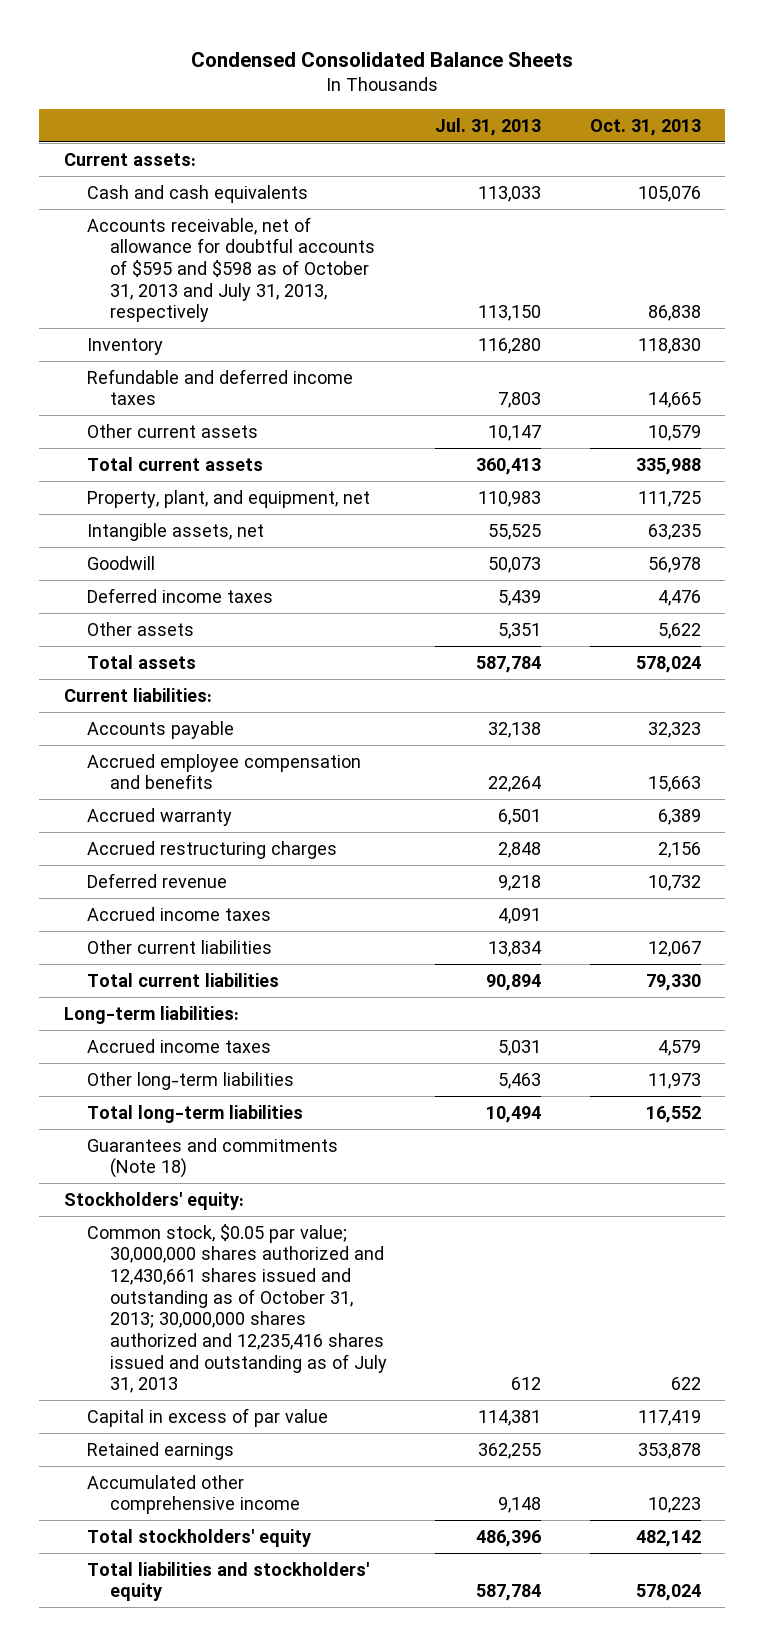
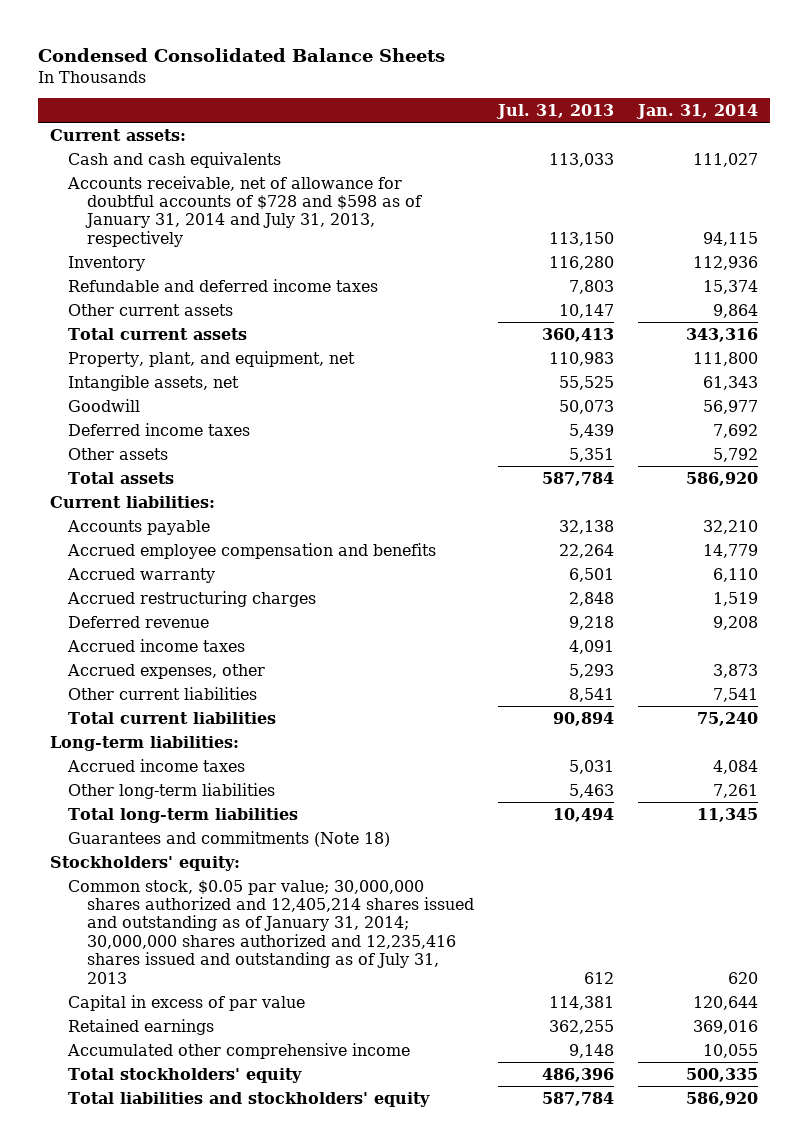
[589,118,701,136] Oct. 31, 2013 -> none
none -> [636,103,759,119] Jan. 31, 2014
[86,216,375,323] Accounts receivable, net of allowance for doubtful accounts of $595 and $598 as of October 31, 2013 and July 31, 2013, respectively -> [67,175,423,247] Accounts receivable, net of allowance for doubtful accounts of $728 and $598 as of January 31, 2014 and July 31, 2013, respectively
none -> [67,663,266,679] Accrued expenses, other
[488,940,542,957] 13,834 -> [569,687,615,702] 8,541
[86,1223,387,1394] Common stock, $0.05 par value; 30,000,000 shares authorized and 12,430,661 shares issued and outstanding as of October 31, 2013; 30,000,000 shares authorized and 12,235,416 shares issued and outstanding as of July 31, 2013 -> [68,879,475,984] Common stock, $0.05 par value; 30,000,000 shares authorized and 12,405,214 shares issued and outstanding as of January 31, 2014; 30,000,000 shares authorized and 12,235,416 shares issued and outstanding as of July 31, 2013

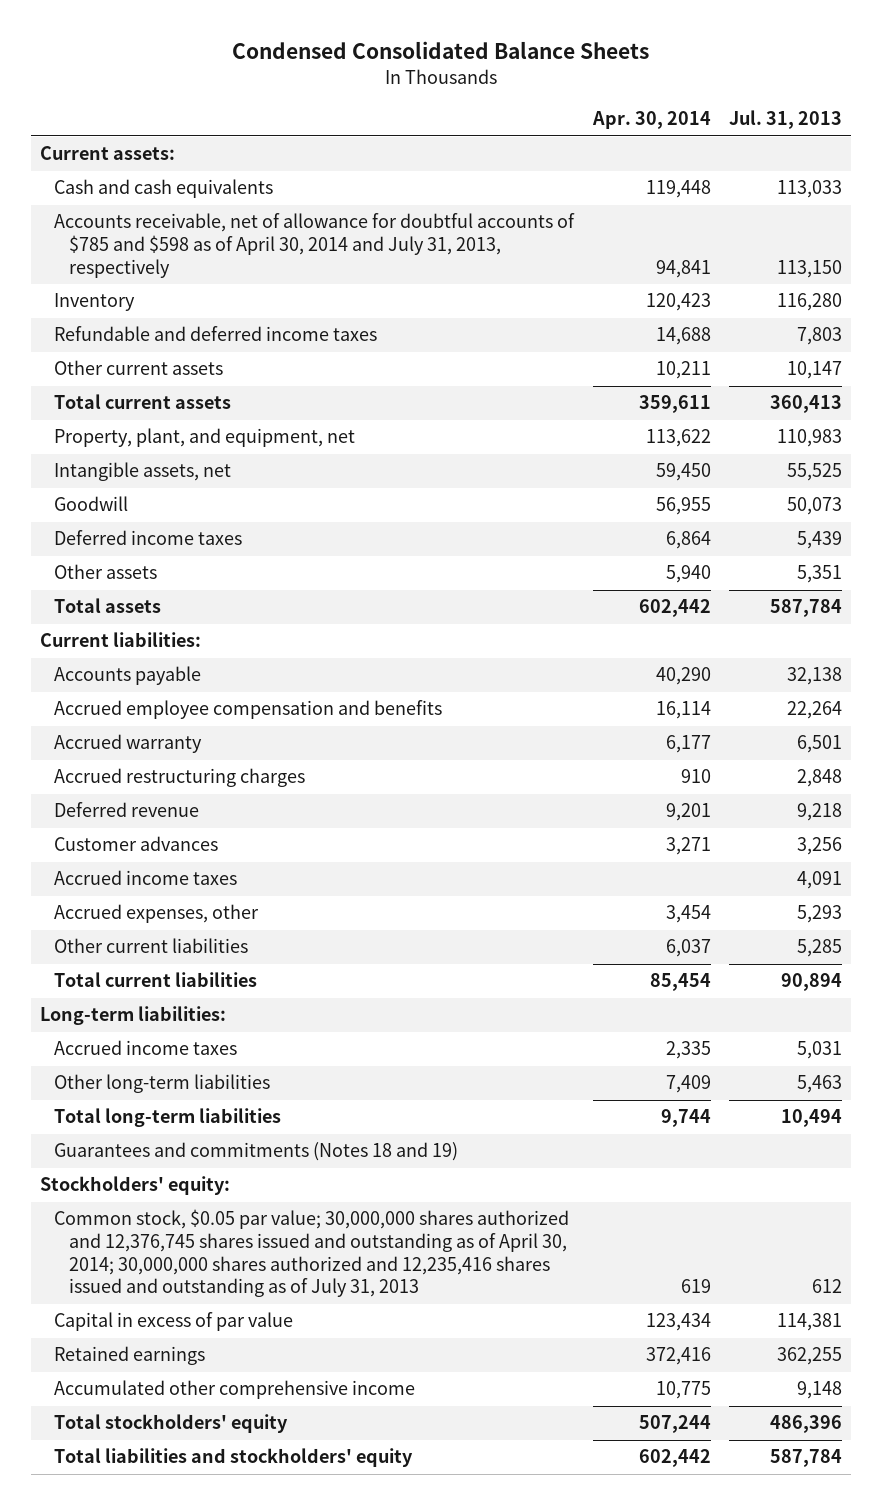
[636,103,759,119] Jan. 31, 2014 -> none
none -> [591,111,711,130] Apr. 30, 2014
[67,175,423,247] Accounts receivable, net of allowance for doubtful accounts of $728 and $598 as of January 31, 2014 and July 31, 2013, respectively -> [54,213,576,278] Accounts receivable, net of allowance for doubtful accounts of $785 and $598 as of April 30, 2014 and July 31, 2013, respectively
none -> [54,836,219,852] Customer advances
[569,687,615,702] 8,541 -> [797,939,843,958] 5,285
[68,830,391,847] Guarantees and commitments (Note 18) -> [54,1142,459,1162] Guarantees and commitments (Notes 18 and 19)
[68,879,475,984] Common stock, $0.05 par value; 30,000,000 shares authorized and 12,405,214 shares issued and outstanding as of January 31, 2014; 30,000,000 shares authorized and 12,235,416 shares issued and outstanding as of July 31, 2013 -> [54,1209,570,1298] Common stock, $0.05 par value; 30,000,000 shares authorized and 12,376,745 shares issued and outstanding as of April 30, 2014; 30,000,000 shares authorized and 12,235,416 shares issued and outstanding as of July 31, 2013

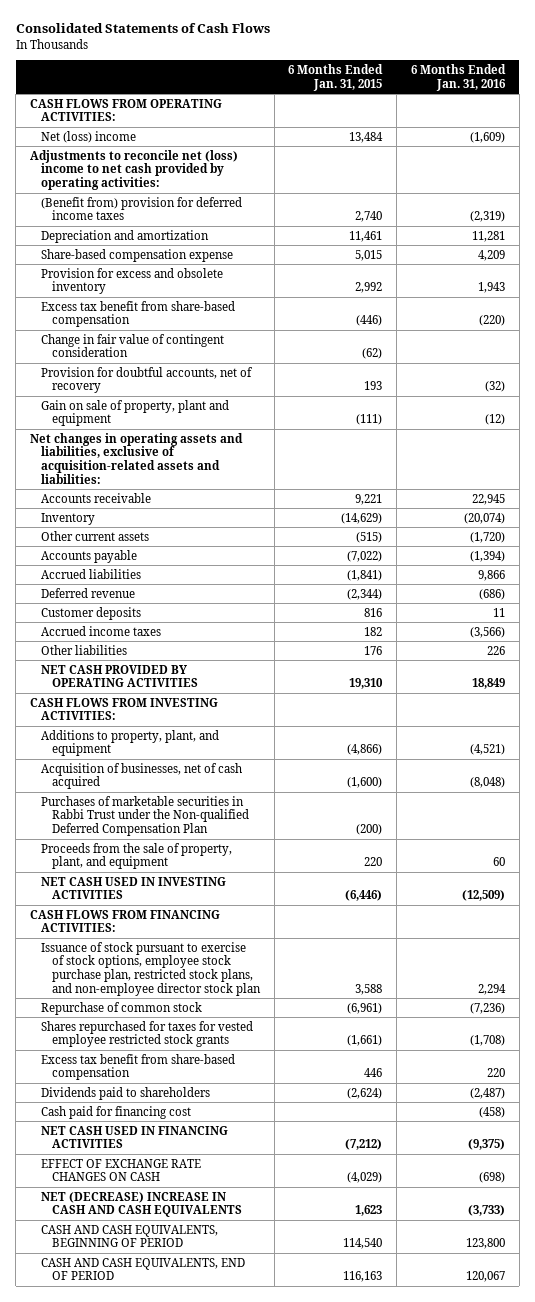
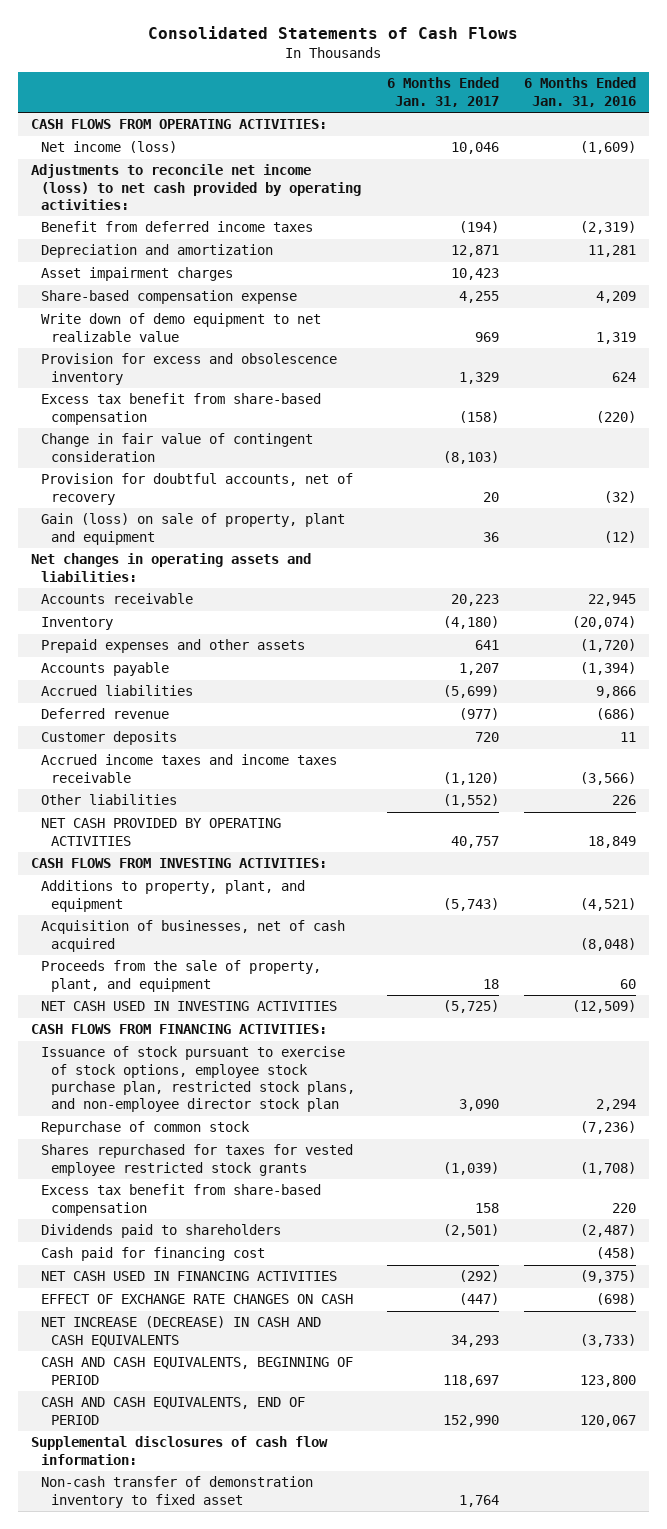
[288,63,384,91] 6 Months Ended Jan. 31, 2015 -> none
none -> [386,77,499,107] 6 Months Ended Jan. 31, 2017
[40,130,136,143] Net (loss) income -> [40,141,177,154] Net income (loss)
[29,149,238,191] Adjustments to reconcile net (loss) income to net cash provided by operating activities: -> [30,164,361,211] Adjustments to reconcile net income (loss) to net cash provided by operating activities:
[40,196,242,221] (Benefit from) provision for deferred income taxes -> [40,221,313,233] Benefit from deferred income taxes
none -> [40,267,233,282] Asset impairment charges
none -> [40,313,321,342] Write down of demo equipment to net realizable value
[40,267,223,295] Provision for excess and obsolete inventory -> [40,353,337,385] Provision for excess and obsolescence inventory
[477,282,505,294] 1,943 -> [612,371,637,382] 624
[40,399,229,427] Gain on sale of property, plant and equipment -> [40,513,345,545] Gain (loss) on sale of property, plant and equipment
[29,432,243,485] Net changes in operating assets and liabilities, exclusive of acquisition-related assets and liabilities: -> [30,553,311,582] Net changes in operating assets and liabilities:
[40,530,149,541] Other current assets -> [40,639,305,654] Prepaid expenses and other assets
[40,625,161,636] Accrued income taxes -> [40,754,337,783] Accrued income taxes and income taxes receivable
[40,795,250,837] Purchases of marketable securities in Rabbi Trust under the Non-qualified Deferred Compensation Plan -> none
[40,1191,243,1218] NET (DECREASE) INCREASE IN CASH AND CASH EQUIVALENTS -> [40,1316,321,1347] NET INCREASE (DECREASE) IN CASH AND CASH EQUIVALENTS
none -> [30,1436,328,1465] Supplemental disclosures of cash flow information:
none -> [40,1476,313,1508] Non-cash transfer of demonstration inventory to fixed asset

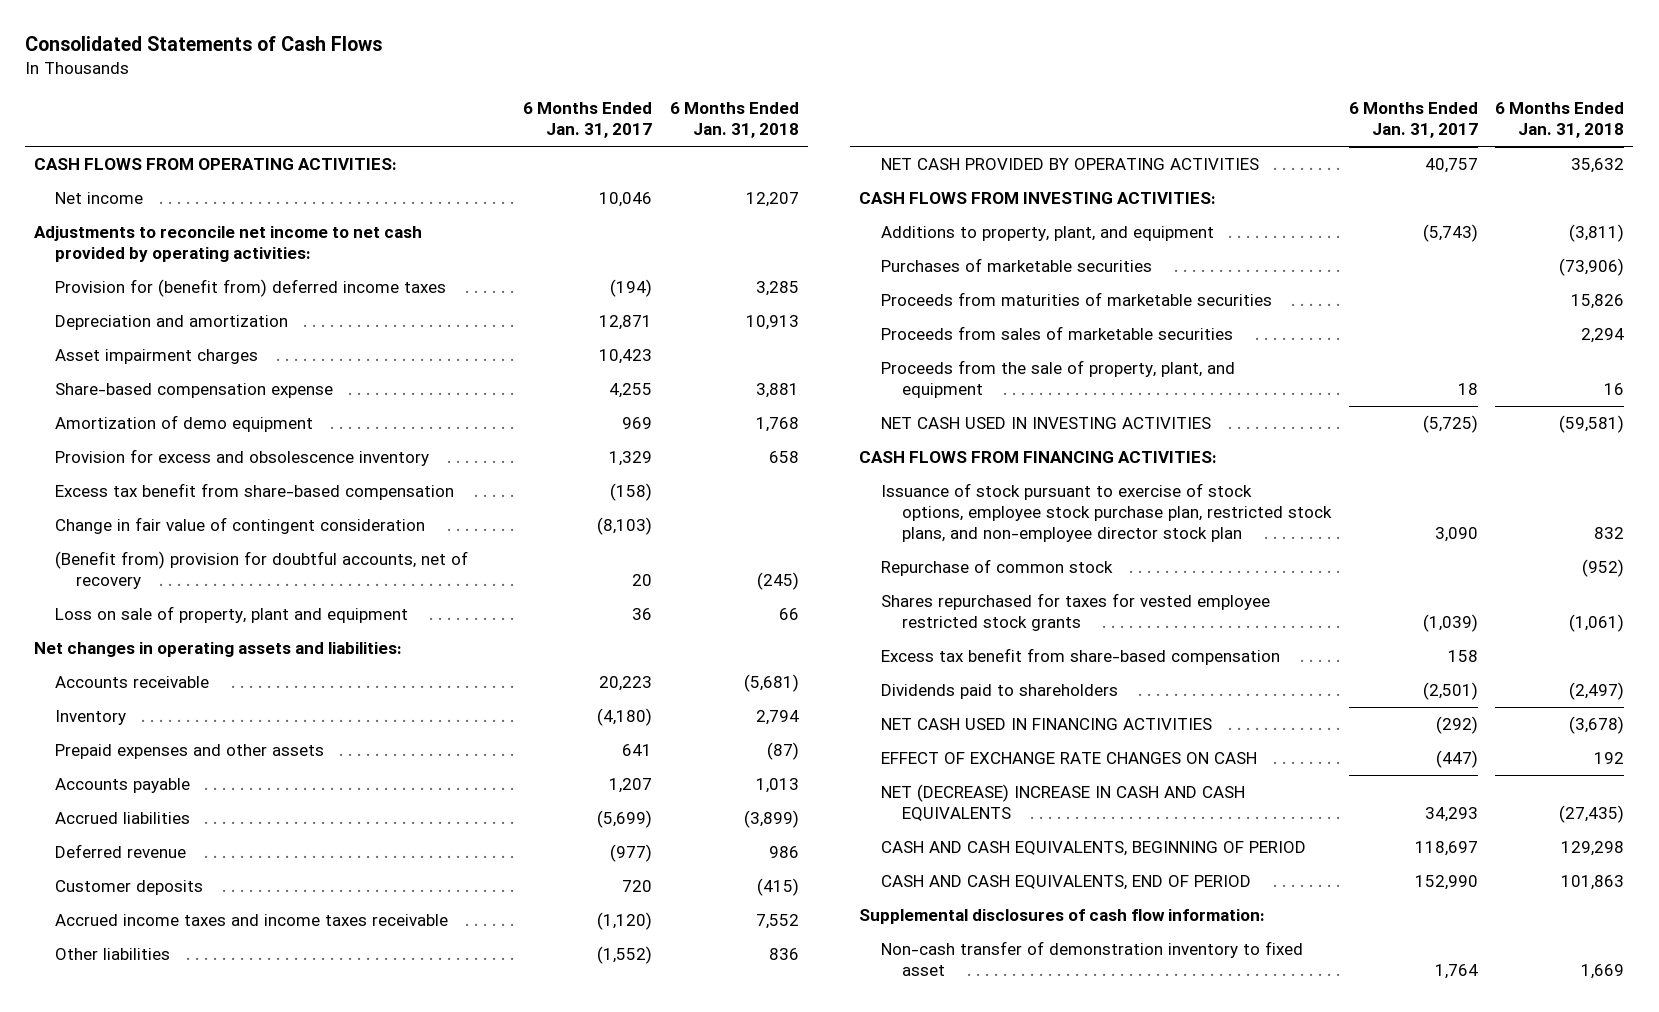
[524,77,637,107] 6 Months Ended Jan. 31, 2016 -> none
none -> [670,102,800,139] 6 Months Ended Jan. 31, 2018
[40,141,177,154] Net income (loss) -> [55,192,144,205] Net income
[30,164,361,211] Adjustments to reconcile net income (loss) to net cash provided by operating activities: -> [34,226,423,262] Adjustments to reconcile net income to net cash provided by operating activities:
[40,221,313,233] Benefit from deferred income taxes -> [55,279,447,298] Provision for (benefit from) deferred income taxes
[40,313,321,342] Write down of demo equipment to net realizable value -> [55,415,314,433] Amortization of demo equipment
[40,473,353,505] Provision for doubtful accounts, net of recovery -> [55,551,469,589] (Benefit from) provision for doubtful accounts, net of recovery
[40,513,345,545] Gain (loss) on sale of property, plant and equipment -> [55,606,409,624] Loss on sale of property, plant and equipment
[40,920,345,952] Acquisition of businesses, net of cash acquired -> none
none -> [880,258,1152,273] Purchases of marketable securities
none -> [880,292,1272,307] Proceeds from maturities of marketable securities
none -> [880,326,1233,341] Proceeds from sales of marketable securities
[40,1247,265,1262] Cash paid for financing cost -> none
[40,1316,321,1347] NET INCREASE (DECREASE) IN CASH AND CASH EQUIVALENTS -> [880,784,1245,821] NET (DECREASE) INCREASE IN CASH AND CASH EQUIVALENTS

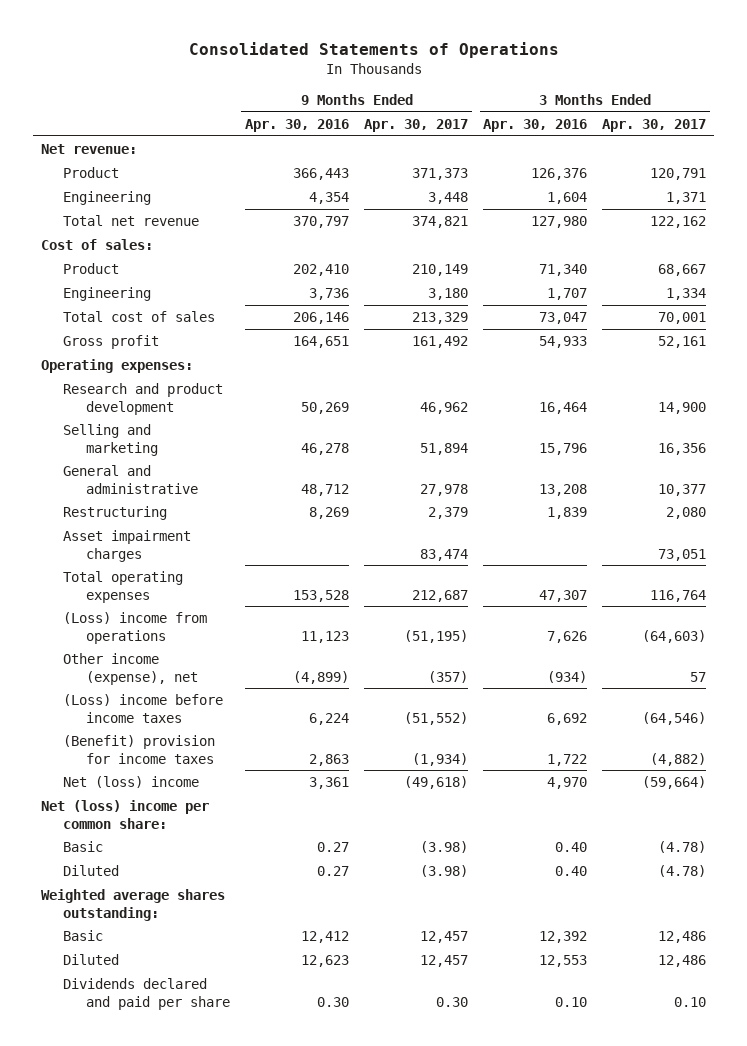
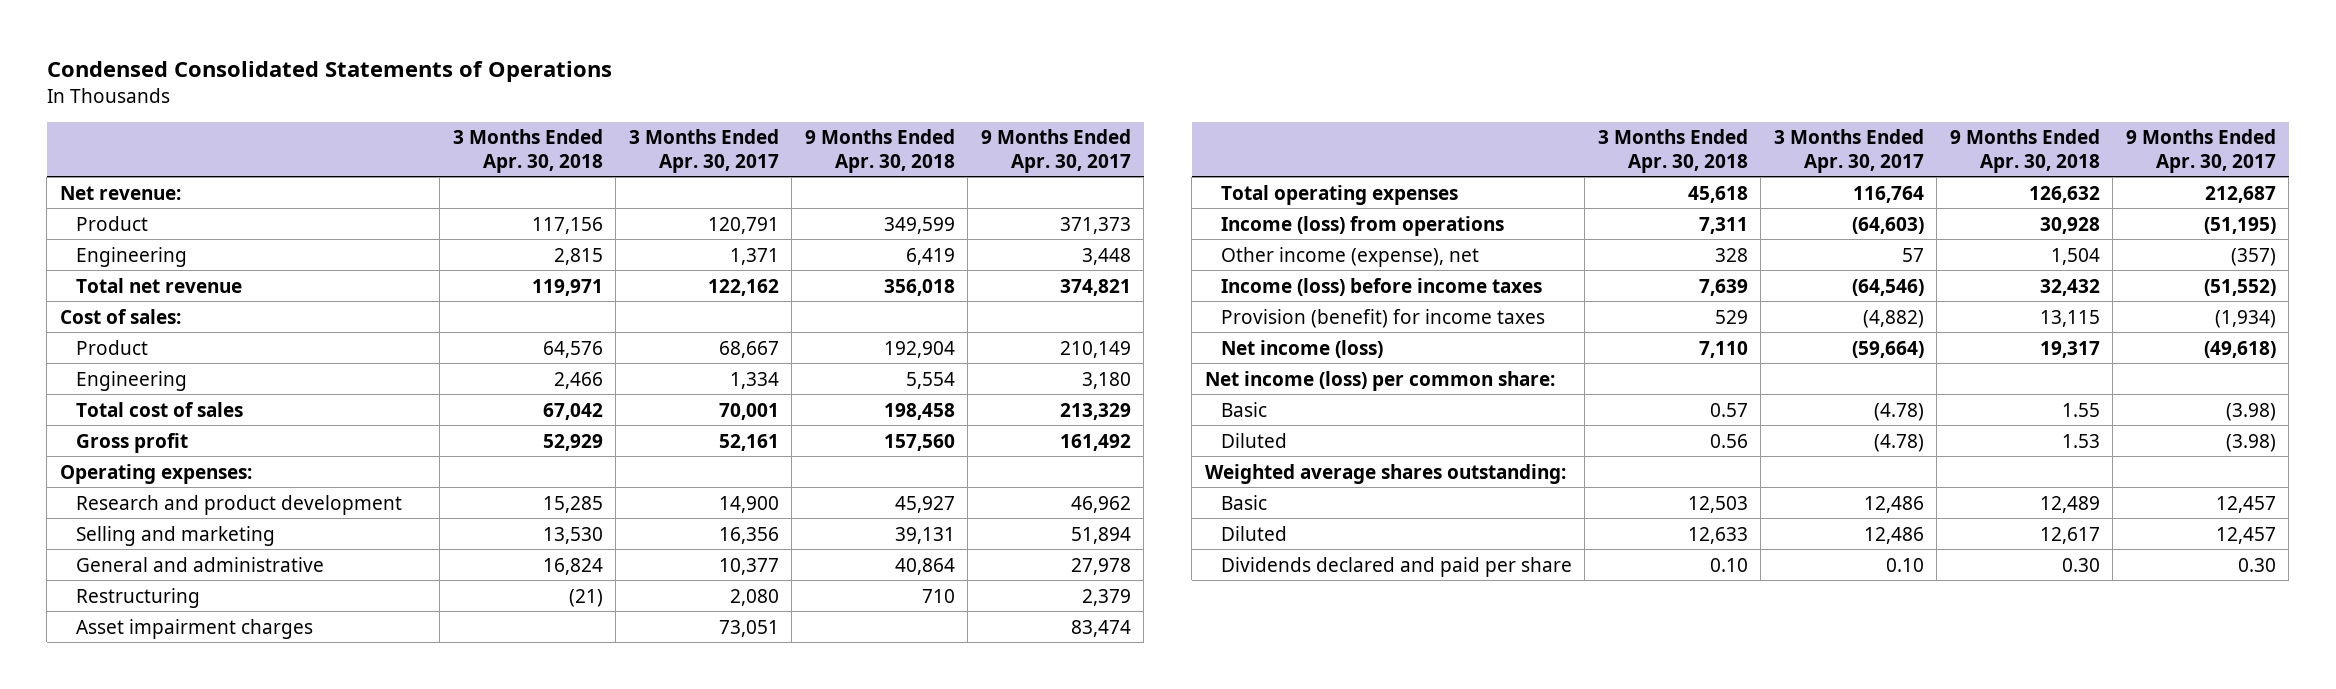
[188,42,559,59] Consolidated Statements of Operations -> [46,60,612,82] Condensed Consolidated Statements of Operations
[245,118,350,132] Apr. 30, 2016 -> none
[483,118,588,132] Apr. 30, 2016 -> none
none -> [452,129,603,173] 3 Months Ended Apr. 30, 2018
none -> [804,129,955,173] 9 Months Ended Apr. 30, 2018
[63,611,208,644] (Loss) income from operations -> [1220,215,1504,236] Income (loss) from operations
[63,693,224,723] (Loss) income before income taxes -> [1220,277,1542,296] Income (loss) before income taxes
[63,734,216,764] (Benefit) provision for income taxes -> [1220,308,1545,328] Provision (benefit) for income taxes
[63,775,200,788] Net (loss) income -> [1220,339,1383,358] Net income (loss)
[40,799,209,829] Net (loss) income per common share: -> [1204,370,1555,391] Net income (loss) per common share:

